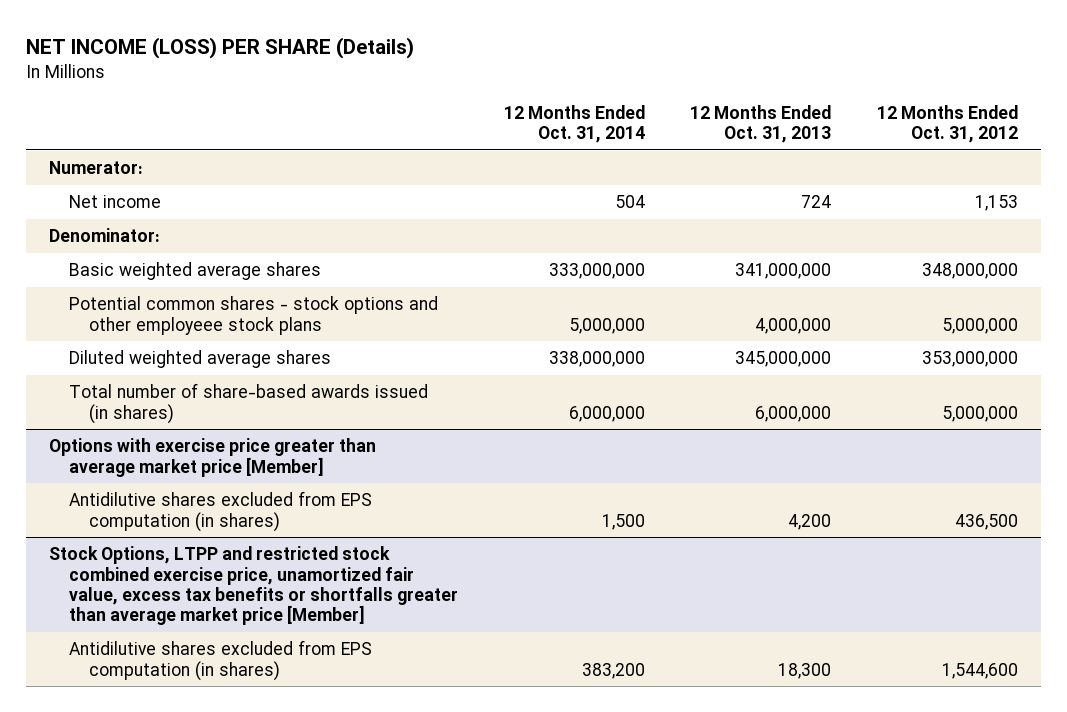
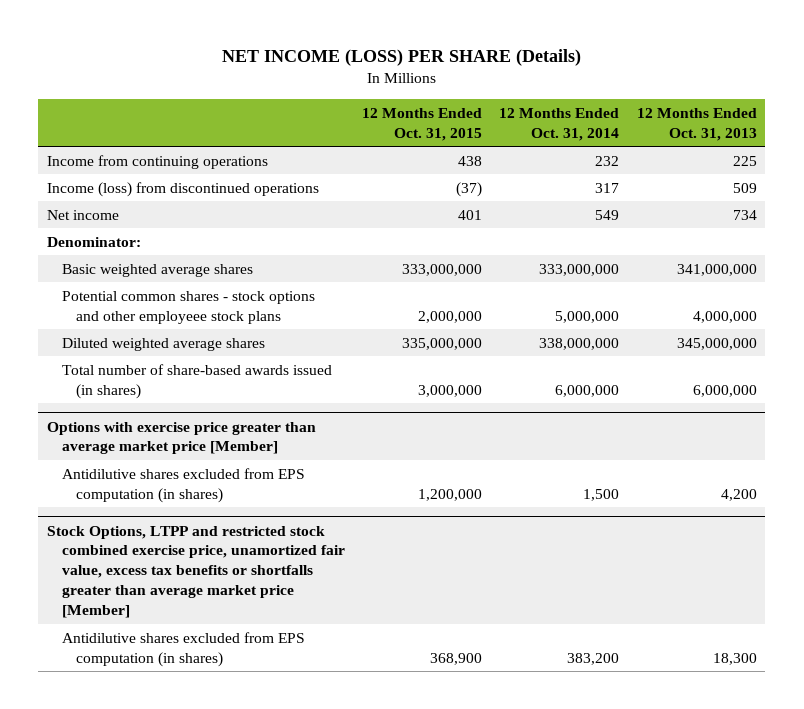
[877,104,1019,143] 12 Months Ended Oct. 31, 2012 -> none
none -> [361,107,482,141] 12 Months Ended Oct. 31, 2015
[49,161,144,175] Numerator: -> none
none -> [46,154,268,169] Income from continuing operations
none -> [46,181,319,197] Income (loss) from discontinued operations
[614,195,645,209] 504 -> [595,209,620,220] 549
[801,195,832,209] 724 -> [732,209,757,220] 734

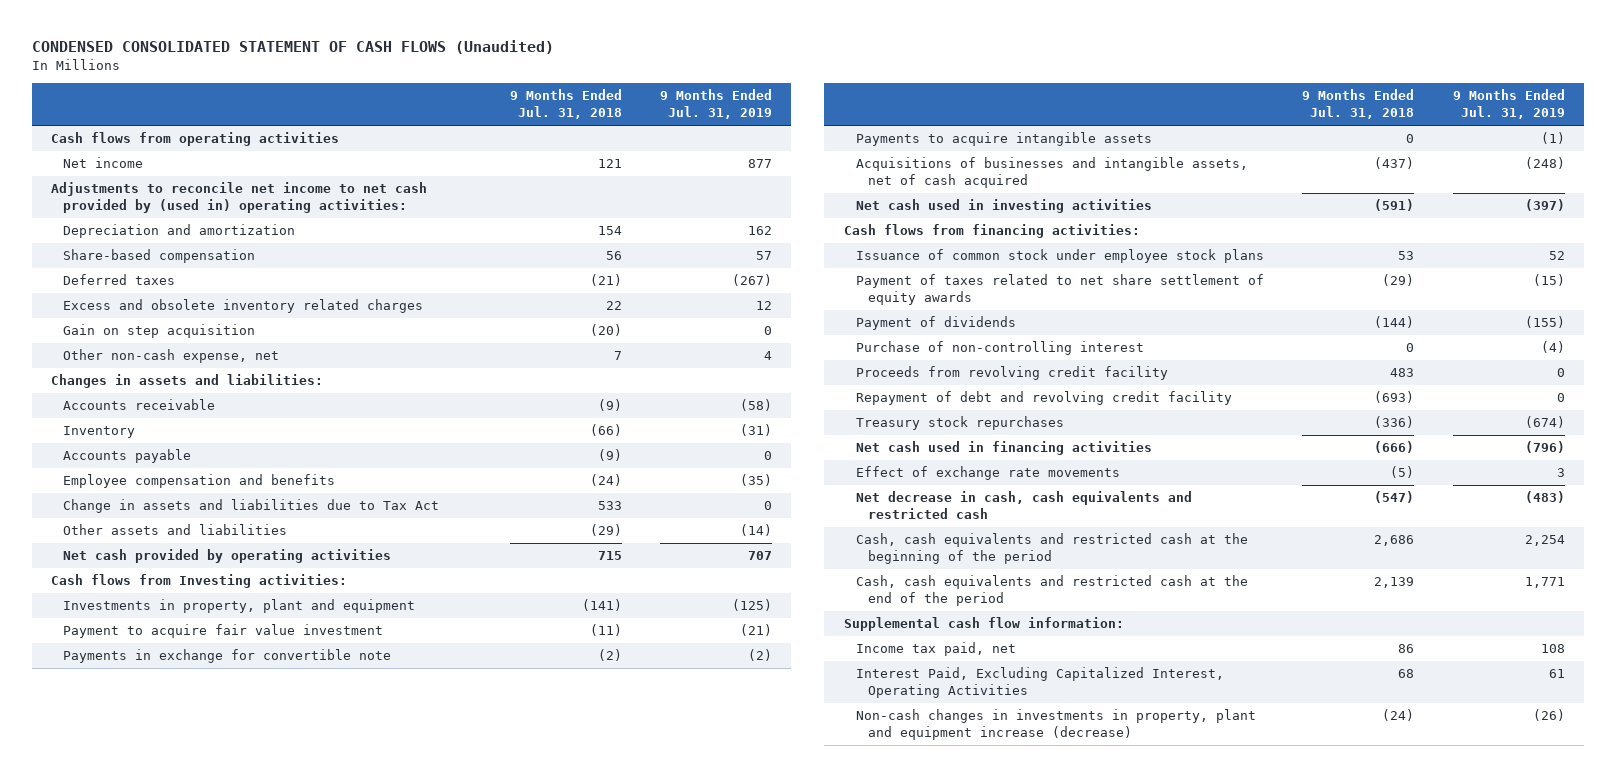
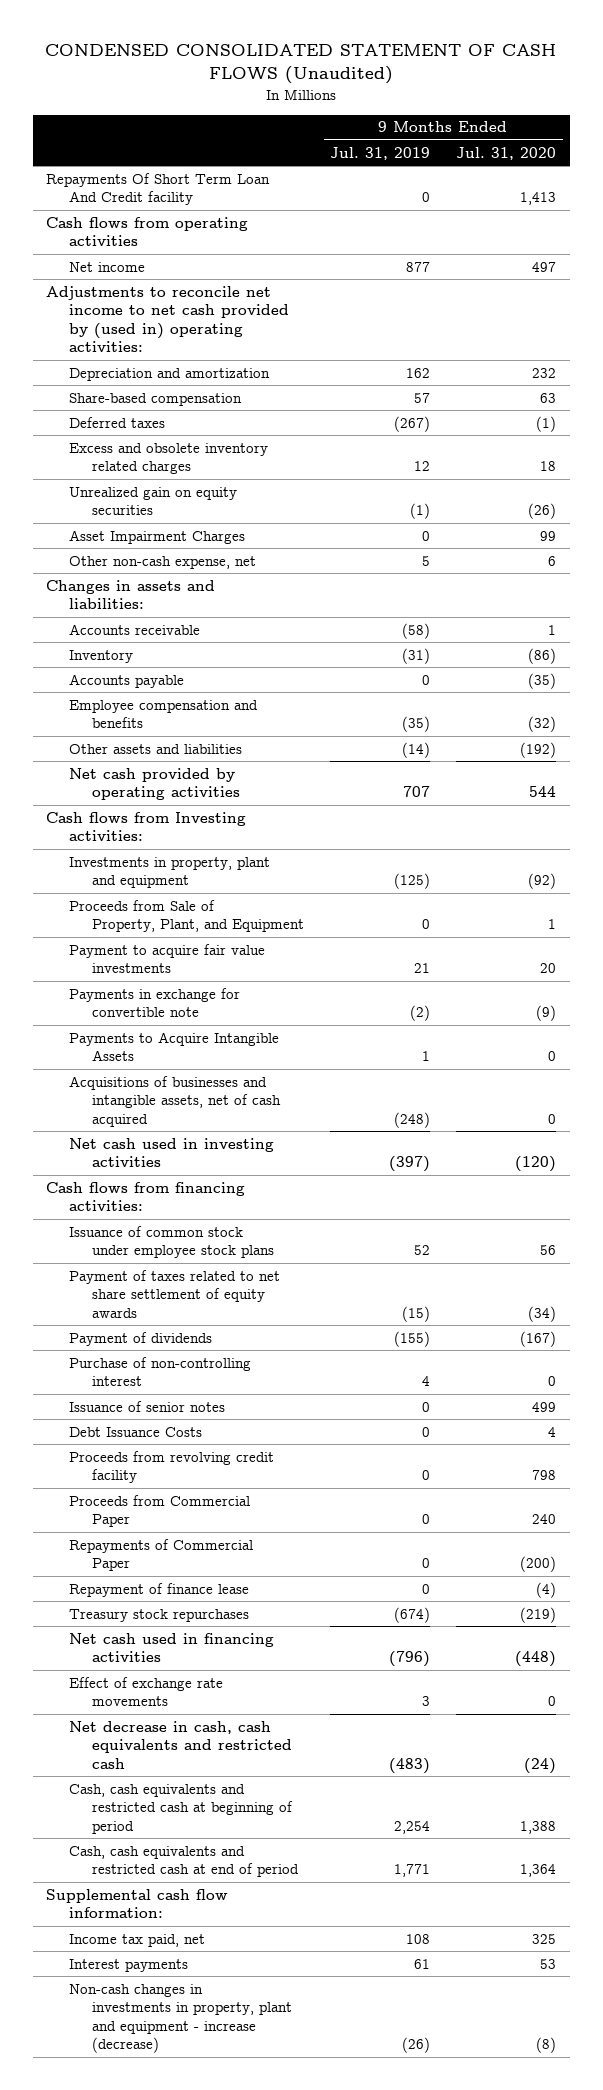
[509,89,622,120] 9 Months Ended Jul. 31, 2018 -> none
none -> [456,146,557,160] Jul. 31, 2020
none -> [46,172,271,206] Repayments Of Short Term Loan And Credit facility
[63,324,256,339] Gain on step acquisition -> none
none -> [68,486,237,516] Unrealized gain on equity securities
none -> [68,529,245,544] Asset Impairment Charges
[764,351,773,361] 4 -> [422,555,431,566] 5
[63,499,440,514] Change in assets and liabilities due to Tax Act -> none
none -> [68,899,304,933] Proceeds from Sale of Property, Plant, and Equipment
[63,624,384,639] Payment to acquire fair value investment -> [68,943,265,974] Payment to acquire fair value investments
[740,624,773,637] (21) -> [414,963,431,974] 21
[855,132,1152,147] Payments to acquire intangible assets -> [68,1031,279,1062] Payments to Acquire Intangible Assets
[1540,132,1565,145] (1) -> [422,1051,431,1062] 1
[1540,341,1565,354] (4) -> [422,1376,431,1387] 4
none -> [68,1400,225,1412] Issuance of senior notes
none -> [68,1426,202,1437] Debt Issuance Costs
[855,391,1232,406] Repayment of debt and revolving credit facility -> none
none -> [68,1494,250,1528] Proceeds from Commercial Paper
none -> [68,1538,253,1572] Repayments of Commercial Paper
none -> [68,1582,249,1597] Repayment of finance lease
[855,533,1248,565] Cash, cash equivalents and restricted cash at the beginning of the period -> [68,1783,293,1834] Cash, cash equivalents and restricted cash at beginning of period
[855,575,1248,607] Cash, cash equivalents and restricted cash at the end of the period -> [68,1845,299,1878] Cash, cash equivalents and restricted cash at end of period
[855,667,1224,699] Interest Paid, Excluding Capitalized Interest, Operating Activities -> [68,1958,188,1972] Interest payments
[855,709,1256,741] Non-cash changes in investments in property, plant and equipment increase (decrease) -> [68,1983,292,2053] Non-cash changes in investments in property, plant and equipment - increase (decrease)

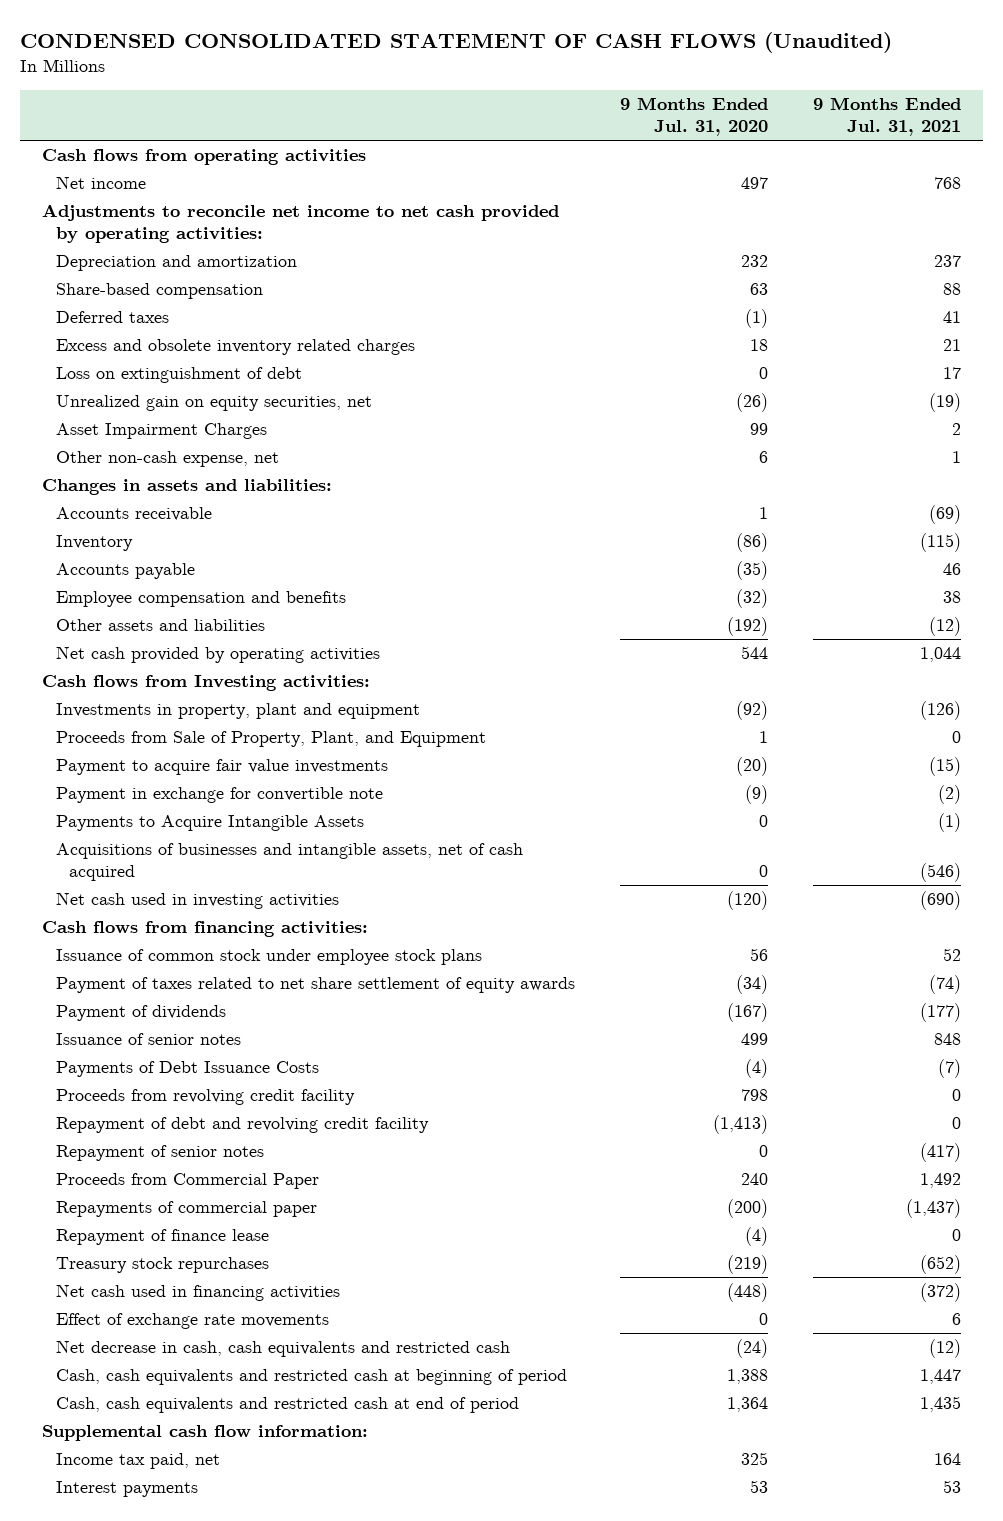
[330,146,431,160] Jul. 31, 2019 -> none
none -> [812,97,961,137] 9 Months Ended Jul. 31, 2021
[46,172,271,206] Repayments Of Short Term Loan And Credit facility -> none
[46,285,289,352] Adjustments to reconcile net income to net cash provided by (used in) operating activities: -> [42,204,560,244] Adjustments to reconcile net income to net cash provided by operating activities:
none -> [55,367,302,384] Loss on extinguishment of debt
[68,486,237,516] Unrealized gain on equity securities -> [55,395,372,412] Unrealized gain on equity securities, net
[540,963,557,974] 20 -> [735,757,768,777] (20)
[68,987,240,1018] Payments in exchange for convertible note -> [55,787,383,804] Payment in exchange for convertible note
[68,1356,251,1387] Purchase of non-controlling interest -> none
[68,1426,202,1437] Debt Issuance Costs -> [55,1061,319,1078] Payments of Debt Issuance Costs
[548,1426,557,1437] 4 -> [744,1059,768,1079] (4)
none -> [55,1117,429,1134] Repayment of debt and revolving credit facility
none -> [55,1145,264,1162] Repayment of senior notes
[68,1538,253,1572] Repayments of Commercial Paper -> [55,1201,317,1218] Repayments of commercial paper
[68,1983,292,2053] Non-cash changes in investments in property, plant and equipment - increase (decrease) -> none

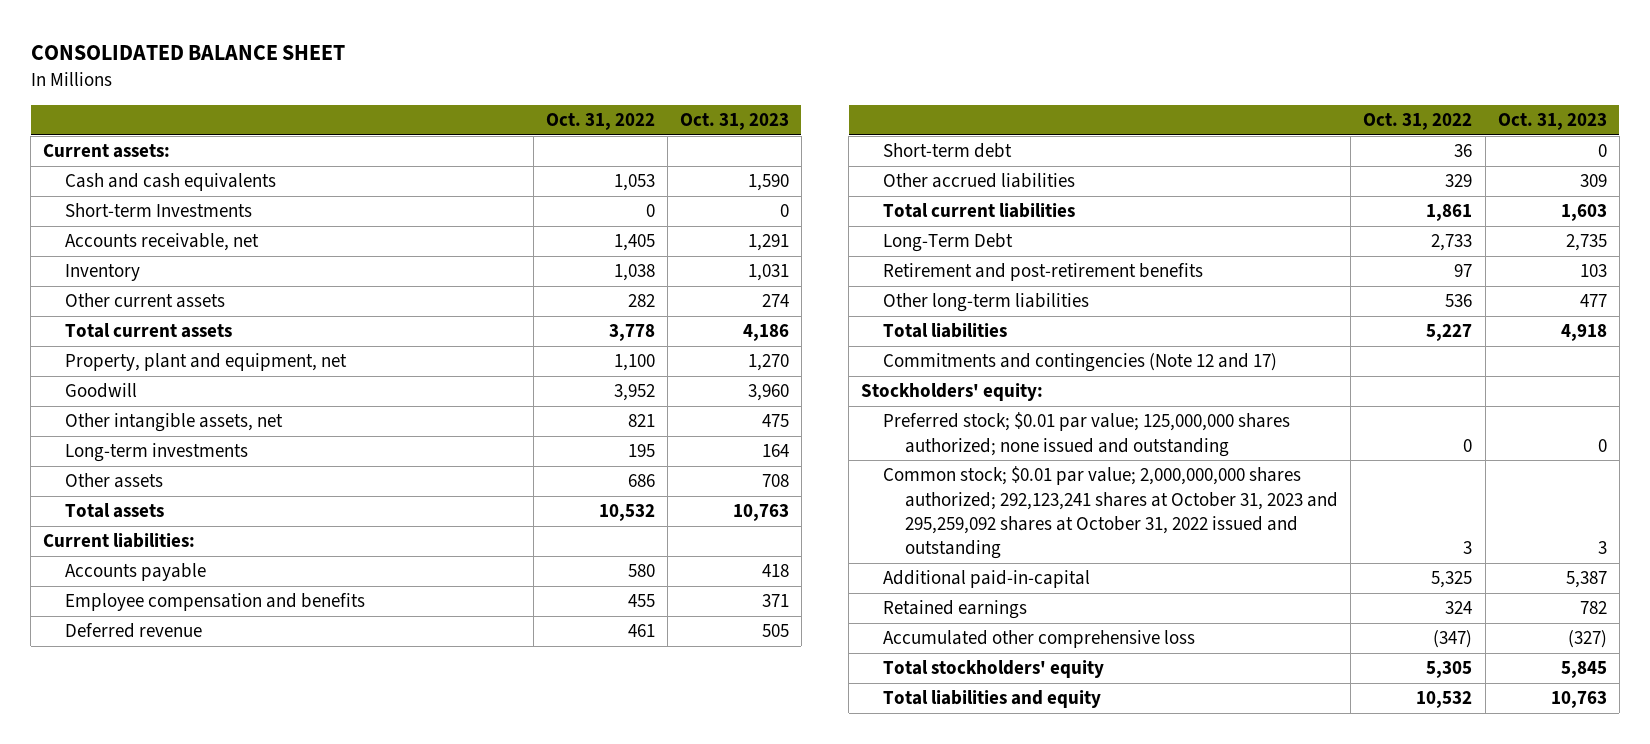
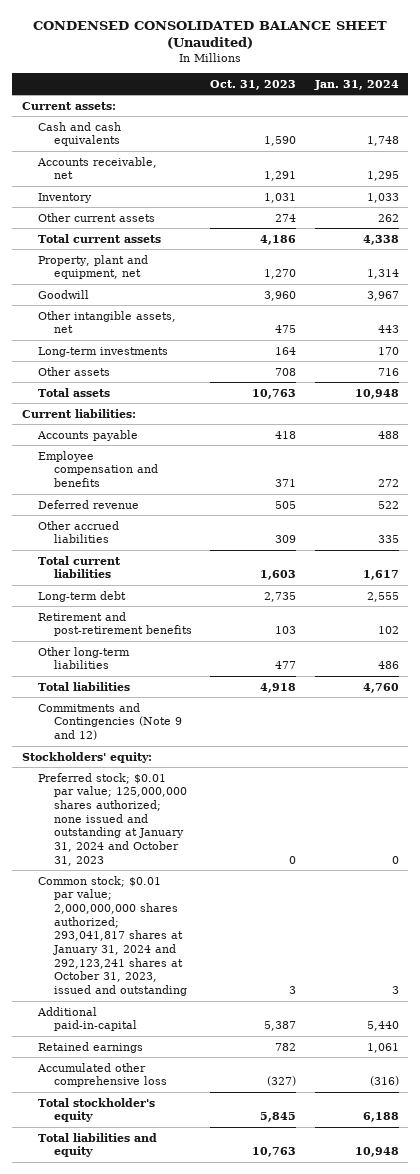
[30,45,345,61] CONSOLIDATED BALANCE SHEET -> [33,20,388,49] CONDENSED CONSOLIDATED BALANCE SHEET (Unaudited)
[545,112,655,130] Oct. 31, 2022 -> none
none -> [313,79,399,90] Jan. 31, 2024
[65,203,253,218] Short-term Investments -> none
[883,143,1013,159] Short-term debt -> none
[883,233,1014,253] Long-Term Debt -> [37,590,126,602] Long-term debt
[883,353,1278,373] Commitments and contingencies (Note 12 and 17) -> [37,702,182,741] Commitments and Contingencies (Note 9 and 12)
[883,412,1291,457] Preferred stock; $0.01 par value; 125,000,000 shares authorized; none issued and outstanding -> [37,772,187,866] Preferred stock; $0.01 par value; 125,000,000 shares authorized; none issued and outstanding at January 31, 2024 and October 31, 2023
[883,466,1339,560] Common stock; $0.01 par value; 2,000,000,000 shares authorized; 292,123,241 shares at October 31, 2023 and 295,259,092 shares at October 31, 2022 issued and outstanding -> [37,875,187,997] Common stock; $0.01 par value; 2,000,000,000 shares authorized; 293,041,817 shares at January 31, 2024 and 292,123,241 shares at October 31, 2023, issued and outstanding
[883,660,1105,679] Total stockholders' equity -> [37,1097,155,1123] Total stockholder's equity

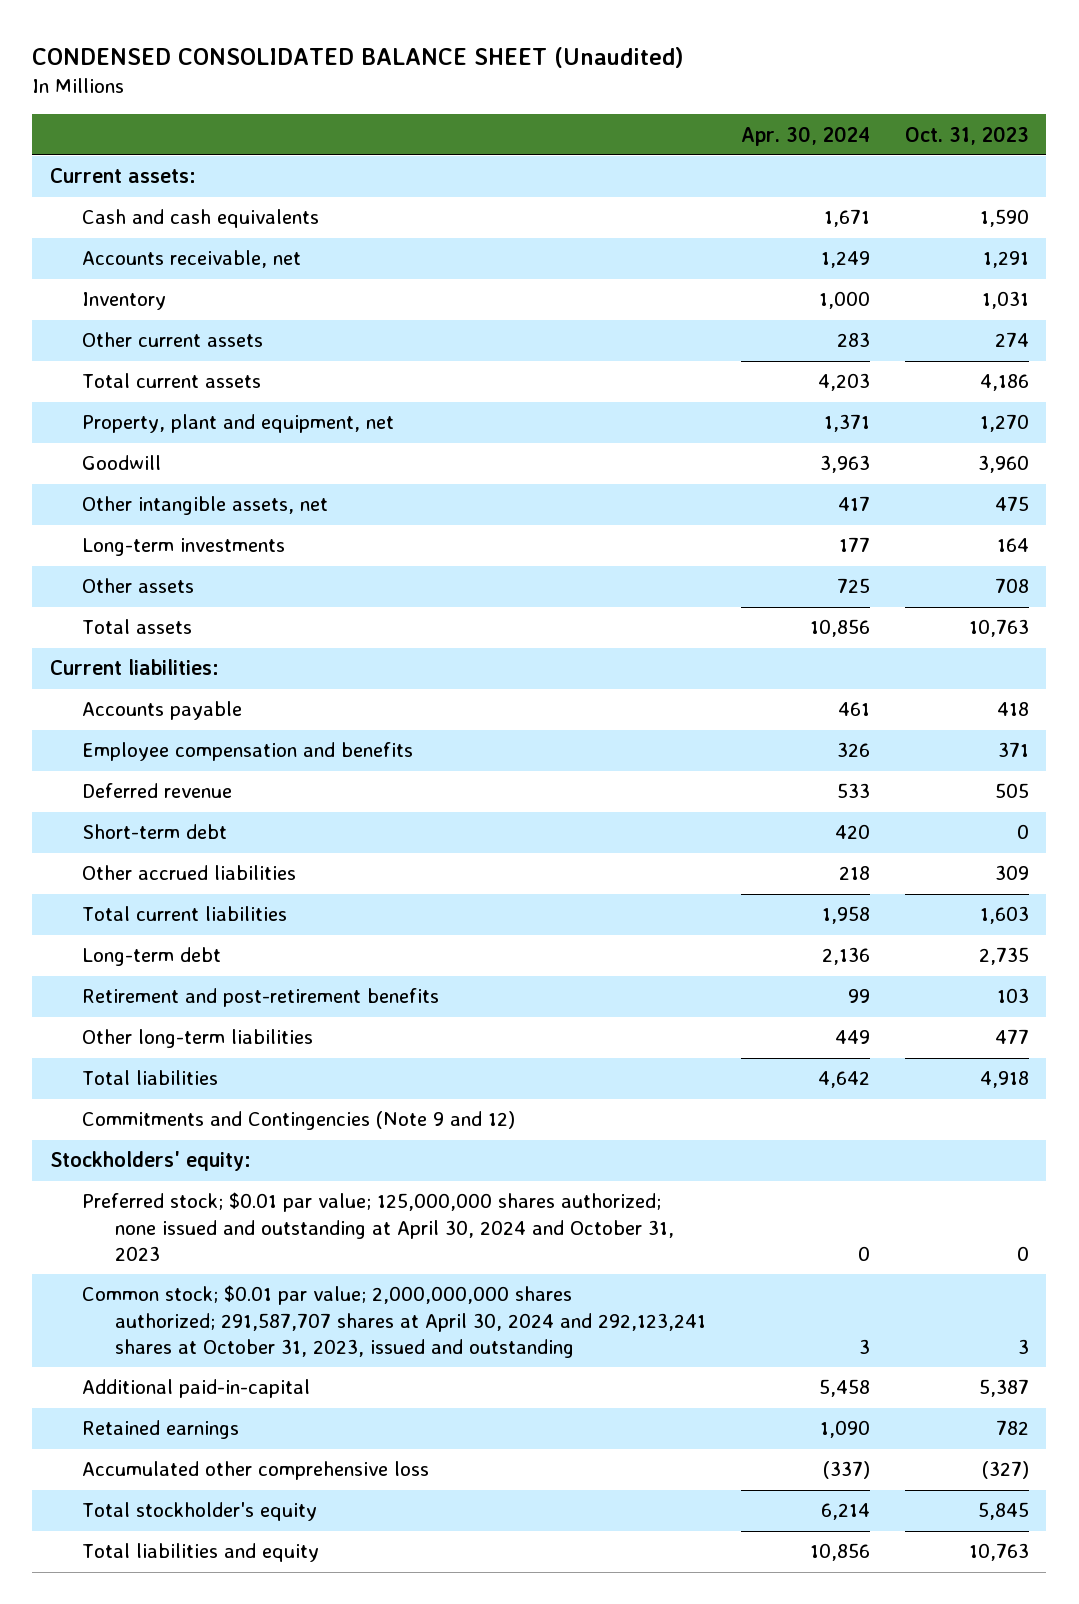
[313,79,399,90] Jan. 31, 2024 -> none
none -> [740,125,870,146] Apr. 30, 2024
none -> [82,824,228,840] Short-term debt
[37,772,187,866] Preferred stock; $0.01 par value; 125,000,000 shares authorized; none issued and outstanding at January 31, 2024 and October 31, 2023 -> [82,1192,675,1262] Preferred stock; $0.01 par value; 125,000,000 shares authorized; none issued and outstanding at April 30, 2024 and October 31, 2023
[37,875,187,997] Common stock; $0.01 par value; 2,000,000,000 shares authorized; 293,041,817 shares at January 31, 2024 and 292,123,241 shares at October 31, 2023, issued and outstanding -> [82,1285,707,1359] Common stock; $0.01 par value; 2,000,000,000 shares authorized; 291,587,707 shares at April 30, 2024 and 292,123,241 shares at October 31, 2023, issued and outstanding

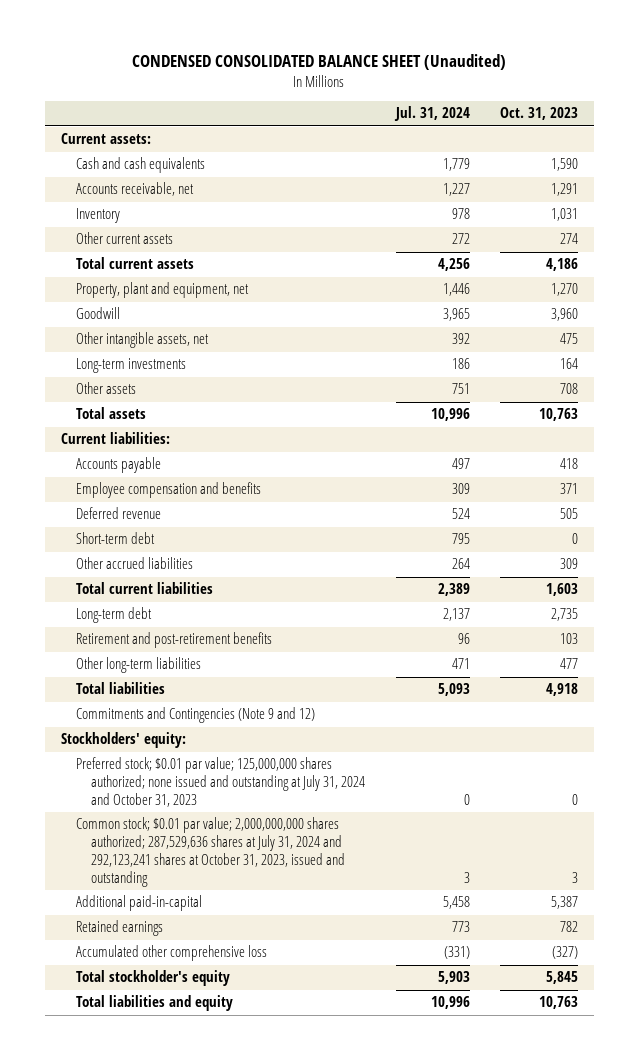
[740,125,870,146] Apr. 30, 2024 -> none
none -> [393,106,470,122] Jul. 31, 2024
[82,1192,675,1262] Preferred stock; $0.01 par value; 125,000,000 shares authorized; none issued and outstanding at April 30, 2024 and October 31, 2023 -> [75,757,365,807] Preferred stock; $0.01 par value; 125,000,000 shares authorized; none issued and outstanding at July 31, 2024 and October 31, 2023
[82,1285,707,1359] Common stock; $0.01 par value; 2,000,000,000 shares authorized; 291,587,707 shares at April 30, 2024 and 292,123,241 shares at October 31, 2023, issued and outstanding -> [75,817,345,887] Common stock; $0.01 par value; 2,000,000,000 shares authorized; 287,529,636 shares at July 31, 2024 and 292,123,241 shares at October 31, 2023, issued and outstanding

